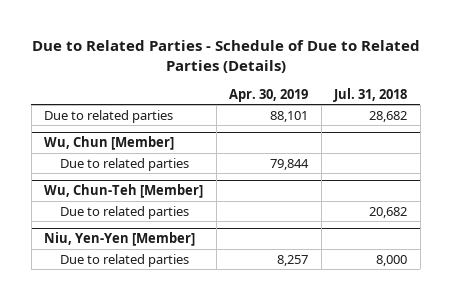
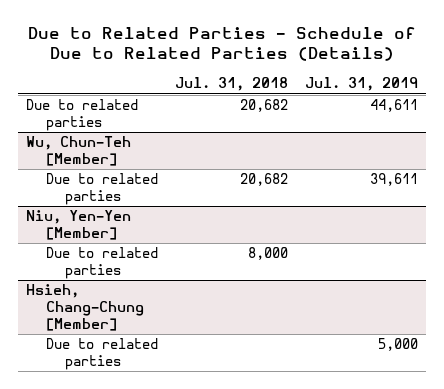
[229,88,309,102] Apr. 30, 2019 -> none
none -> [304,77,418,92] Jul. 31, 2019
[44,136,175,151] Wu, Chun [Member] -> none
[60,157,190,171] Due to related parties -> none
[369,110,408,122] 28,682 -> [239,99,288,113] 20,682
none -> [26,284,144,331] Hsieh, Chang-Chung [Member]
none -> [45,338,158,371] Due to related parties

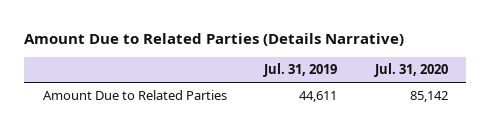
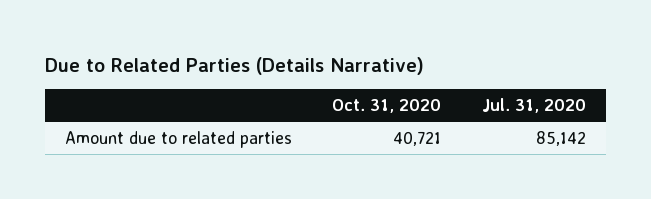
[24,33,405,47] Amount Due to Related Parties (Details Narrative) -> [44,56,424,75] Due to Related Parties (Details Narrative)
[263,63,338,78] Jul. 31, 2019 -> none
none -> [332,99,442,114] Oct. 31, 2020
[42,90,227,101] Amount Due to Related Parties -> [64,130,292,148] Amount due to related parties

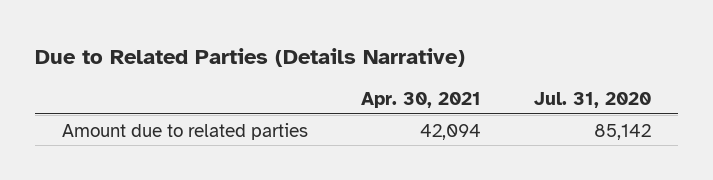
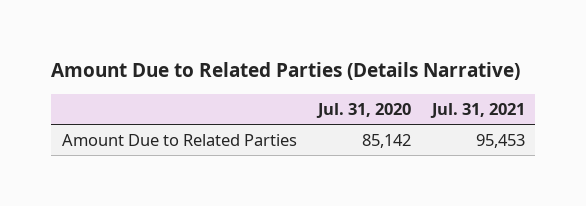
[34,48,465,68] Due to Related Parties (Details Narrative) -> [51,62,521,81] Amount Due to Related Parties (Details Narrative)
[360,92,481,109] Apr. 30, 2021 -> none
none -> [429,103,525,119] Jul. 31, 2021
[61,122,308,140] Amount due to related parties -> [61,134,297,147] Amount Due to Related Parties

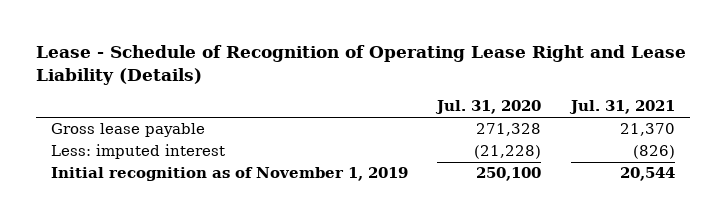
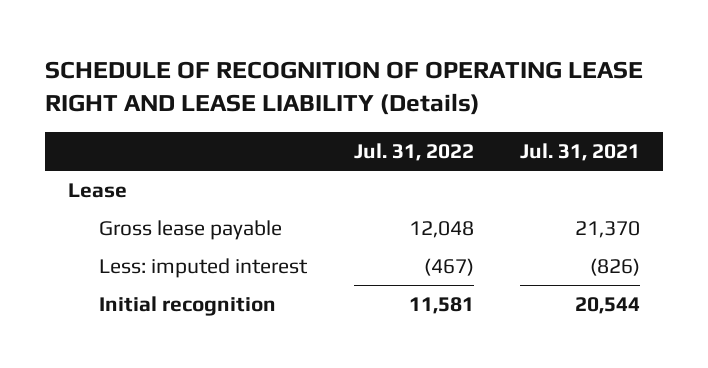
[36,45,687,85] Lease - Schedule of Recognition of Operating Lease Right and Lease Liability (Details) -> [45,60,644,115] SCHEDULE OF RECOGNITION OF OPERATING LEASE RIGHT AND LEASE LIABILITY (Details)
[435,100,542,115] Jul. 31, 2020 -> none
none -> [353,143,474,162] Jul. 31, 2022
none -> [68,182,128,198] Lease
[50,167,408,182] Initial recognition as of November 1, 2019 -> [99,295,277,316] Initial recognition

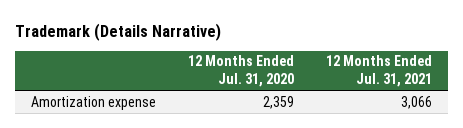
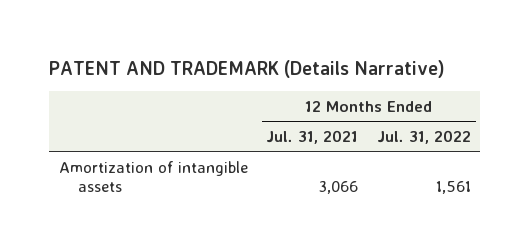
[15,22,222,41] Trademark (Details Narrative) -> [49,59,446,78] PATENT AND TRADEMARK (Details Narrative)
[187,55,294,88] 12 Months Ended Jul. 31, 2020 -> none
none -> [377,129,472,144] Jul. 31, 2022
[30,95,156,110] Amortization expense -> [58,160,248,192] Amortization of intangible assets

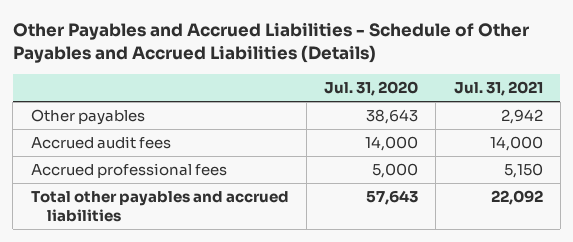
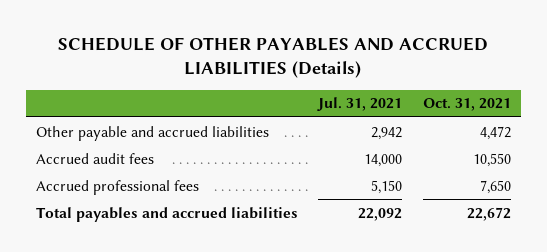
[12,21,529,63] Other Payables and Accrued Liabilities - Schedule of Other Payables and Accrued Liabilities (Details) -> [58,37,489,79] SCHEDULE OF OTHER PAYABLES AND ACCRUED LIABILITIES (Details)
[324,80,419,96] Jul. 31, 2020 -> none
none -> [422,98,511,112] Oct. 31, 2021
[30,109,145,126] Other payables -> [36,125,270,141] Other payable and accrued liabilities
[30,191,289,222] Total other payables and accrued liabilities -> [36,206,299,222] Total payables and accrued liabilities

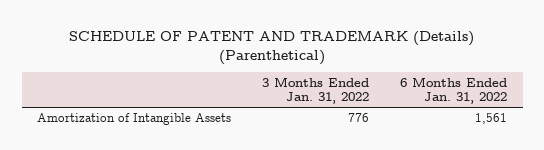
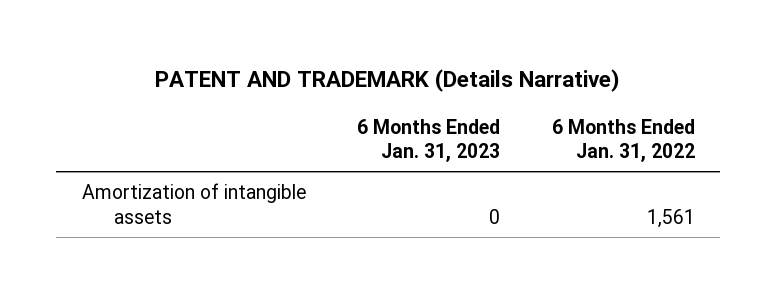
[69,30,475,65] SCHEDULE OF PATENT AND TRADEMARK (Details) (Parenthetical) -> [155,69,621,93] PATENT AND TRADEMARK (Details Narrative)
[262,76,370,105] 3 Months Ended Jan. 31, 2022 -> none
none -> [357,118,501,163] 6 Months Ended Jan. 31, 2023
[37,113,232,126] Amortization of Intangible Assets -> [82,182,307,224] Amortization of intangible assets

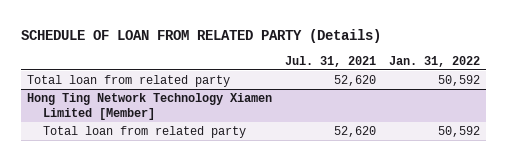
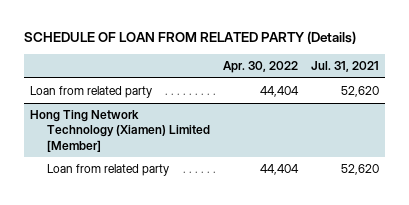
[388,55,480,67] Jan. 31, 2022 -> none
none -> [222,61,298,74] Apr. 30, 2022
[27,74,231,87] Total loan from related party -> [30,86,153,99] Loan from related party
[27,92,273,120] Hong Ting Network Technology Xiamen Limited [Member] -> [30,110,210,152] Hong Ting Network Technology (Xiamen) Limited [Member]
[42,125,246,138] Total loan from related party -> [46,164,169,177] Loan from related party

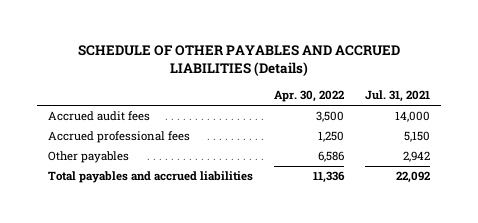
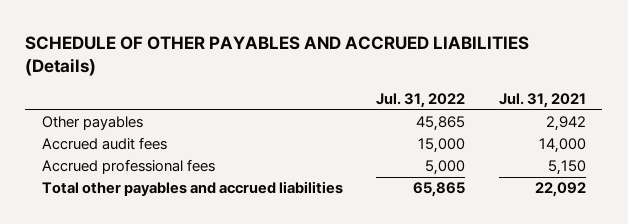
[274,90,345,103] Apr. 30, 2022 -> none
none -> [376,92,466,108] Jul. 31, 2022
[48,151,130,164] Other payables -> [42,116,144,131] Other payables
[48,171,254,184] Total payables and accrued liabilities -> [42,181,344,197] Total other payables and accrued liabilities

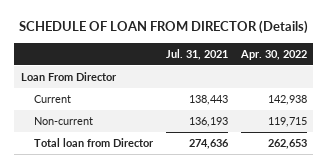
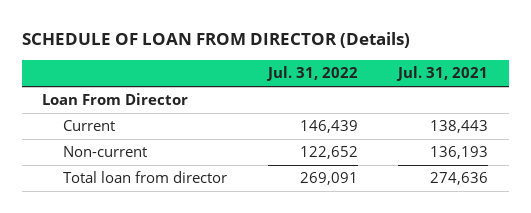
[239,49,307,60] Apr. 30, 2022 -> none
none -> [265,66,358,82] Jul. 31, 2022
[34,138,155,148] Total loan from Director -> [63,171,228,184] Total loan from director

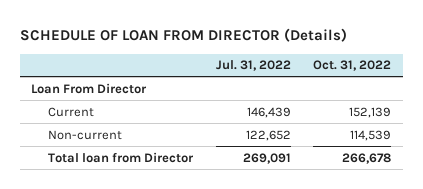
[396,66,489,82] Jul. 31, 2021 -> none
none -> [313,60,392,72] Oct. 31, 2022
[63,171,228,184] Total loan from director -> [48,151,195,163] Total loan from Director

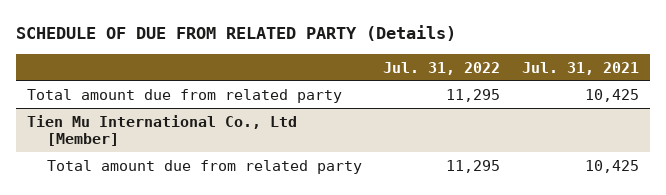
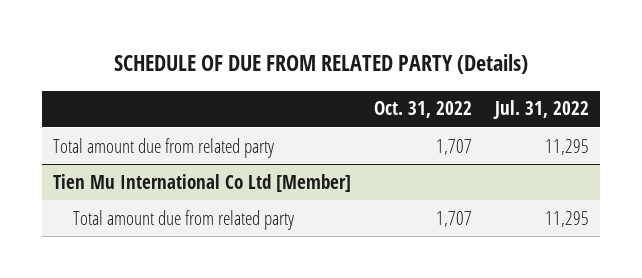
[522,61,640,75] Jul. 31, 2021 -> none
none -> [373,101,472,119] Oct. 31, 2022
[26,114,297,146] Tien Mu International Co., Ltd [Member] -> [53,173,352,192] Tien Mu International Co Ltd [Member]

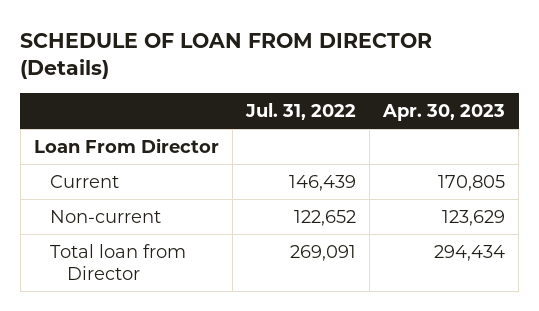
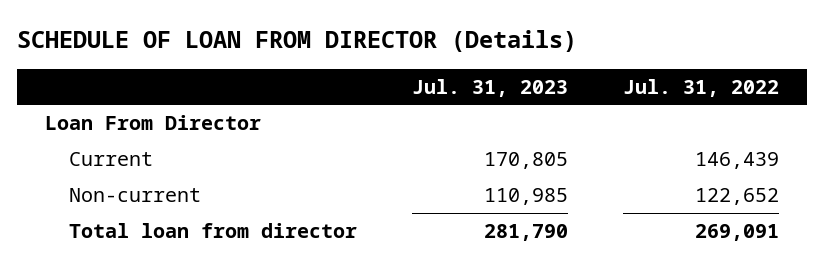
[382,103,506,121] Apr. 30, 2023 -> none
none -> [412,78,569,97] Jul. 31, 2023
[50,243,187,281] Total loan from Director -> [68,223,357,239] Total loan from director

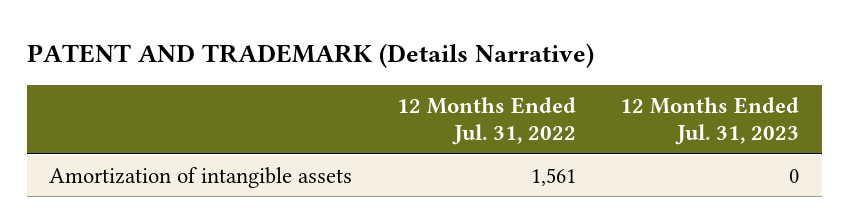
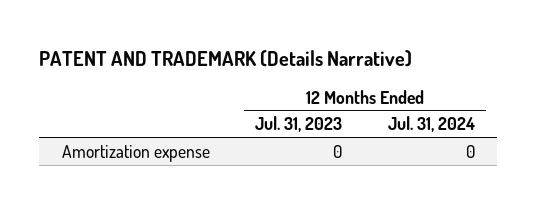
[396,96,576,146] 12 Months Ended Jul. 31, 2022 -> none
none -> [387,116,475,133] Jul. 31, 2024
[49,166,353,188] Amortization of intangible assets -> [61,144,210,162] Amortization expense

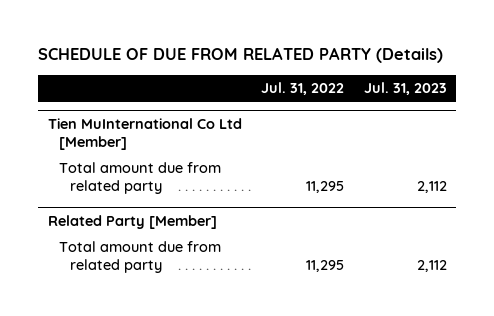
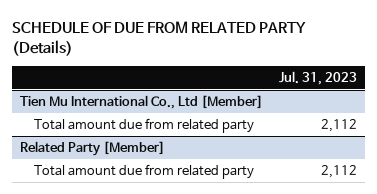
[261,82,345,96] Jul. 31, 2022 -> none
[47,118,242,150] Tien MuInternational Co Ltd [Member] -> [20,95,264,110] Tien Mu International Co., Ltd [Member]

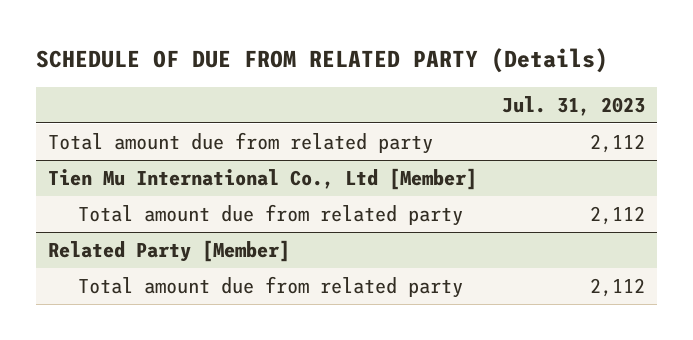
none -> [48,131,434,154] Total amount due from related party

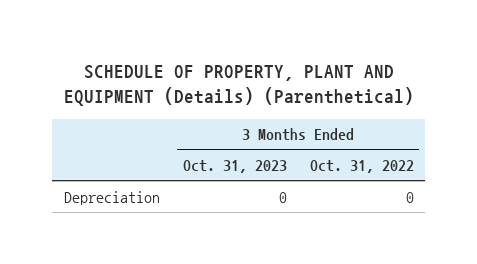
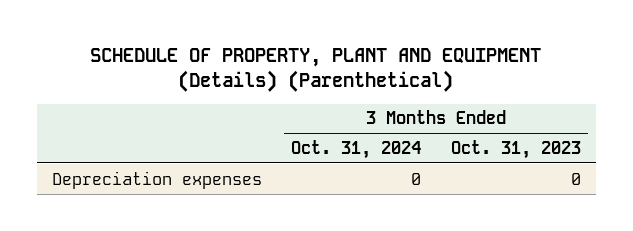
[309,160,414,174] Oct. 31, 2022 -> none
none -> [291,139,422,159] Oct. 31, 2024
[63,190,160,205] Depreciation -> [51,170,262,189] Depreciation expenses

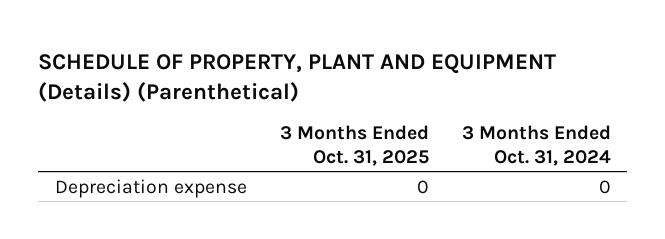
[450,139,581,159] Oct. 31, 2023 -> none
none -> [279,125,429,166] 3 Months Ended Oct. 31, 2025
[51,170,262,189] Depreciation expenses -> [54,178,247,198] Depreciation expense

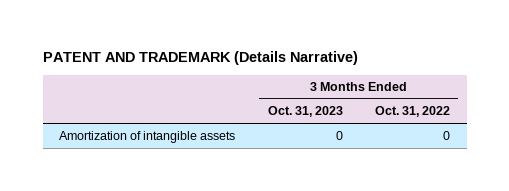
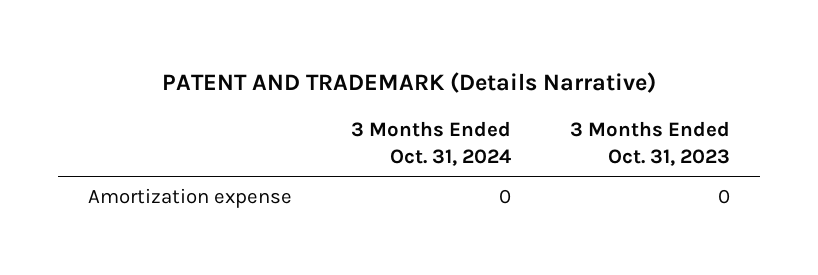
[375,106,451,118] Oct. 31, 2022 -> none
none -> [350,121,511,166] 3 Months Ended Oct. 31, 2024
[58,131,235,144] Amortization of intangible assets -> [87,188,292,209] Amortization expense

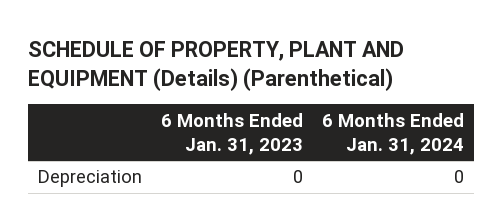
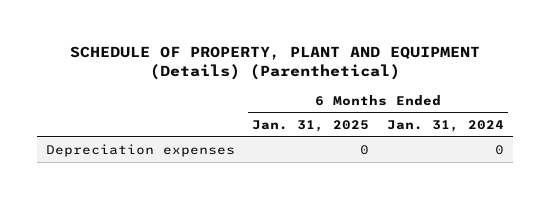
[161,112,304,155] 6 Months Ended Jan. 31, 2023 -> none
none -> [252,120,370,133] Jan. 31, 2025
[37,170,143,188] Depreciation -> [45,144,235,158] Depreciation expenses

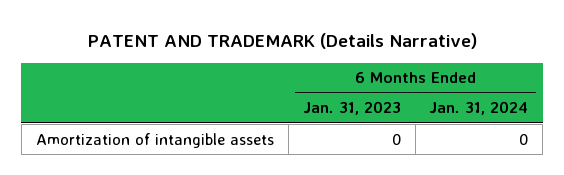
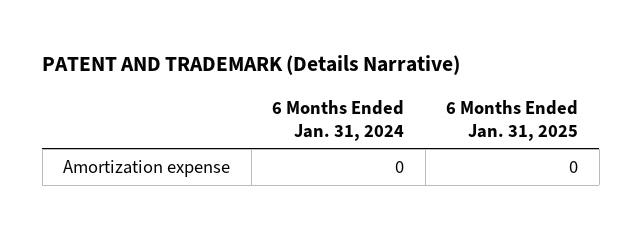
[302,101,401,116] Jan. 31, 2023 -> none
none -> [446,99,579,141] 6 Months Ended Jan. 31, 2025
[35,132,274,148] Amortization of intangible assets -> [63,160,231,178] Amortization expense

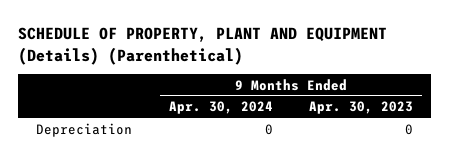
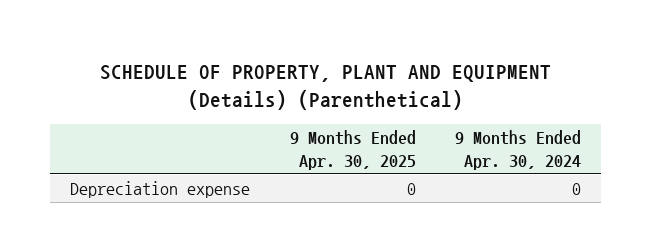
[308,101,413,115] Apr. 30, 2023 -> none
none -> [289,130,416,170] 9 Months Ended Apr. 30, 2025
[36,122,133,137] Depreciation -> [69,181,250,199] Depreciation expense

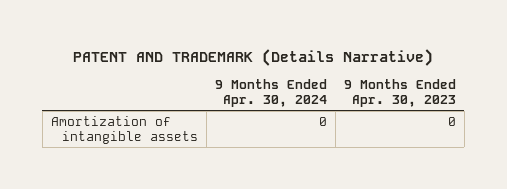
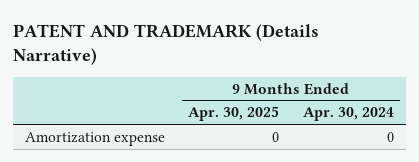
[343,79,456,108] 9 Months Ended Apr. 30, 2023 -> none
none -> [188,106,280,122] Apr. 30, 2025
[50,115,198,145] Amortization of intangible assets -> [24,131,165,146] Amortization expense

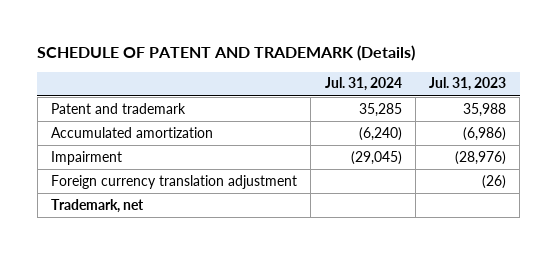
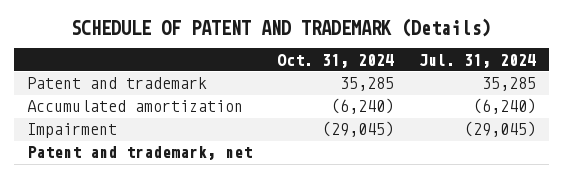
[429,77,507,92] Jul. 31, 2023 -> none
none -> [276,53,394,68] Oct. 31, 2024
[51,174,298,189] Foreign currency translation adjustment -> none
[51,198,145,213] Trademark, net -> [26,146,252,161] Patent and trademark, net

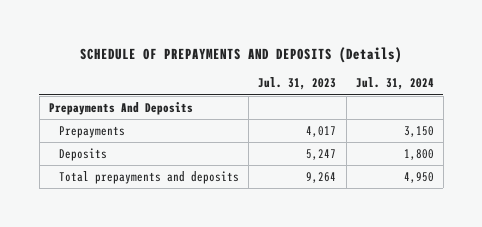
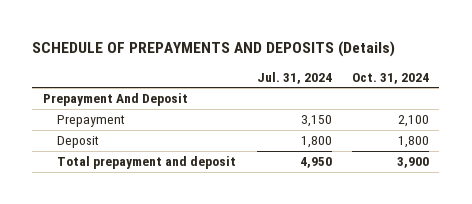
[258,77,337,91] Jul. 31, 2023 -> none
none -> [352,72,430,84] Oct. 31, 2024
[48,101,193,115] Prepayments And Deposits -> [42,93,188,107] Prepayment And Deposit
[59,125,126,138] Prepayments -> [57,115,126,128] Prepayment
[59,147,108,161] Deposits -> [57,136,100,149] Deposit
[59,170,240,184] Total prepayments and deposits -> [57,156,237,170] Total prepayment and deposit

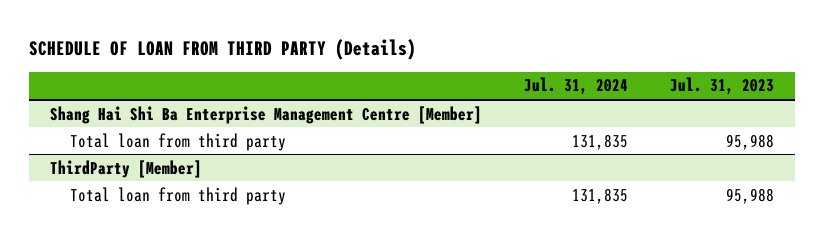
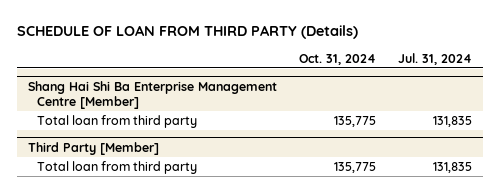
[669,77,774,96] Jul. 31, 2023 -> none
none -> [298,53,376,65] Oct. 31, 2024
[49,159,202,178] ThirdParty [Member] -> [27,141,159,155] Third Party [Member]

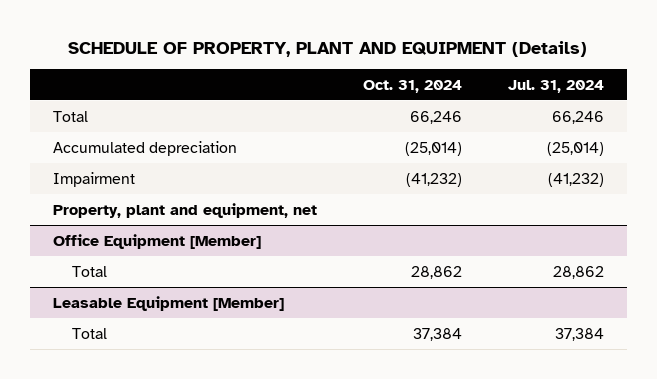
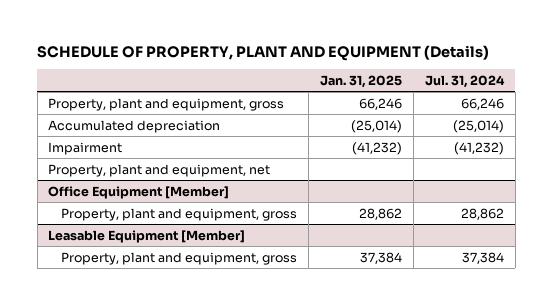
[362,79,462,93] Oct. 31, 2024 -> none
none -> [319,74,402,88] Jan. 31, 2025
[52,110,88,122] Total -> [48,97,285,111] Property, plant and equipment, gross
[71,265,107,277] Total -> [61,207,298,221] Property, plant and equipment, gross
[71,327,107,339] Total -> [61,251,298,265] Property, plant and equipment, gross

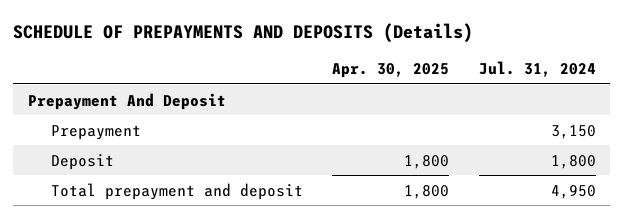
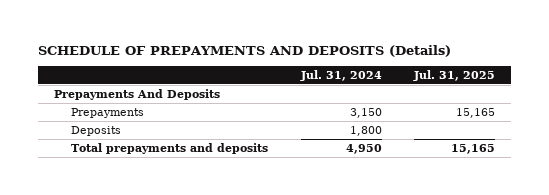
[332,63,450,79] Apr. 30, 2025 -> none
none -> [412,70,495,82] Jul. 31, 2025
[27,92,226,110] Prepayment And Deposit -> [53,88,220,100] Prepayments And Deposits
[50,124,141,140] Prepayment -> [71,107,145,118] Prepayments
[50,153,114,170] Deposit -> [71,125,122,136] Deposits
[50,182,303,200] Total prepayment and deposit -> [71,142,269,154] Total prepayments and deposits

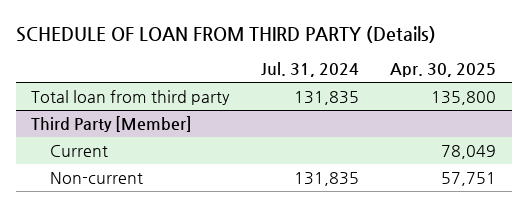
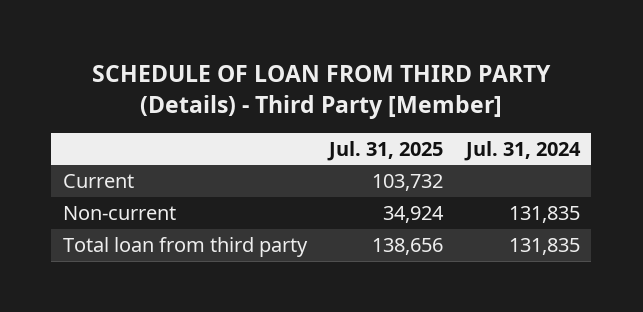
[15,25,436,43] SCHEDULE OF LOAN FROM THIRD PARTY (Details) -> [92,65,552,119] SCHEDULE OF LOAN FROM THIRD PARTY (Details) - Third Party [Member]
[390,63,497,78] Apr. 30, 2025 -> none
none -> [327,140,444,161] Jul. 31, 2025
[31,115,193,132] Third Party [Member] -> none
[31,89,231,105] Total loan from third party -> [62,236,308,257] Total loan from third party

